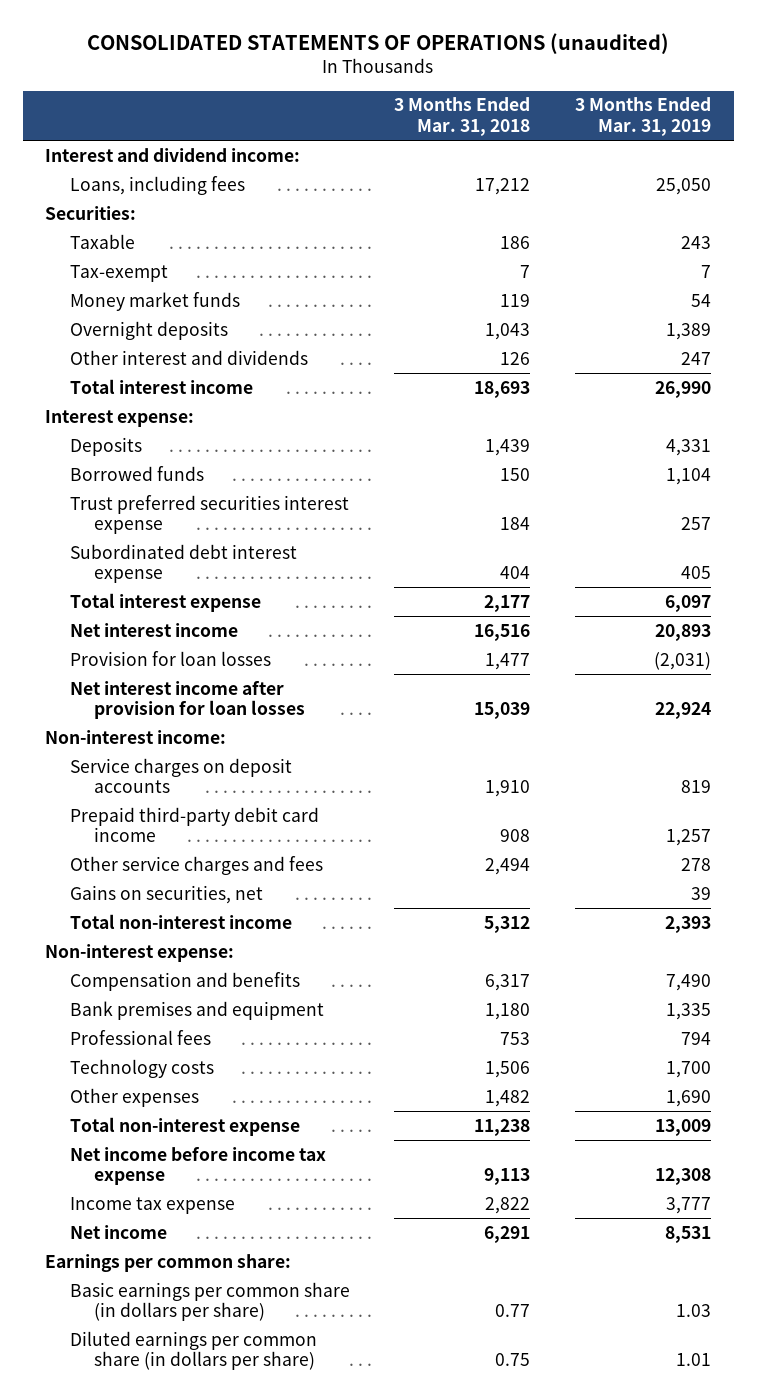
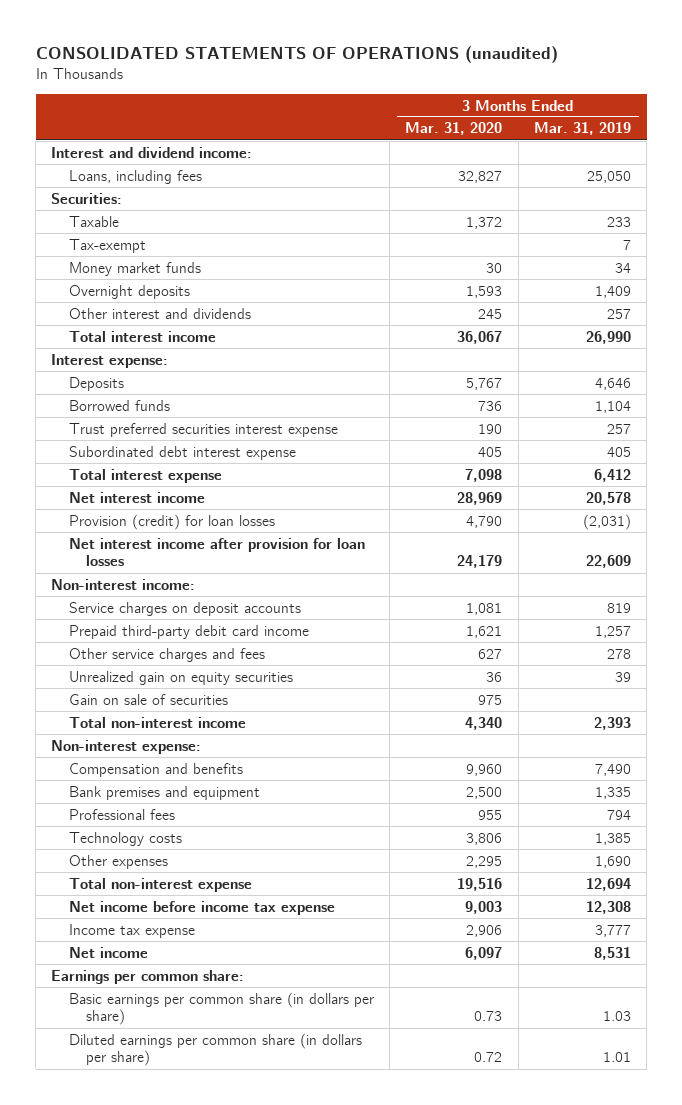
[394,97,531,137] 3 Months Ended Mar. 31, 2018 -> none
none -> [405,122,503,136] Mar. 31, 2020
[681,235,712,249] 243 -> [606,216,631,227] 233
[691,293,712,307] 54 -> [614,262,631,273] 34
[666,322,712,340] 1,389 -> [594,285,631,298] 1,409
[681,351,712,365] 247 -> [606,308,631,319] 257
[666,438,712,456] 4,331 -> [594,377,631,390] 4,646
[665,594,712,612] 6,097 -> [593,468,631,482] 6,412
[655,623,712,641] 20,893 -> [585,491,631,505] 20,578
[69,650,271,666] Provision for loan losses -> [68,513,275,530] Provision (credit) for loan losses
[655,702,712,720] 22,924 -> [585,555,631,569] 22,609
[69,884,263,904] Gains on securities, net -> [68,670,293,685] Unrealized gain on equity securities
none -> [68,693,228,705] Gain on sale of securities
[666,1060,712,1078] 1,700 -> [594,832,631,845] 1,385
[655,1118,712,1136] 13,009 -> [585,877,631,891] 12,694

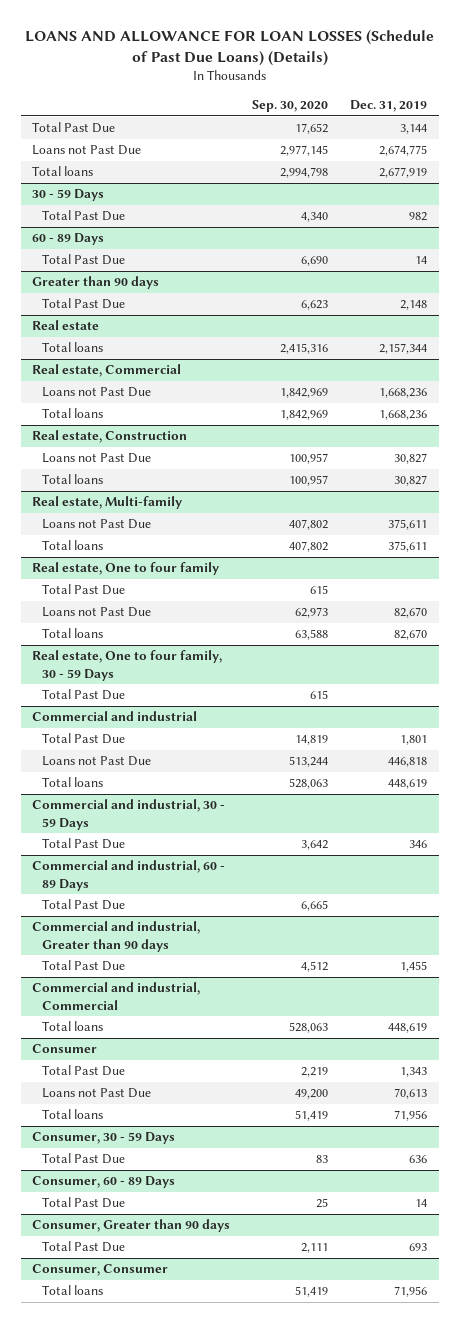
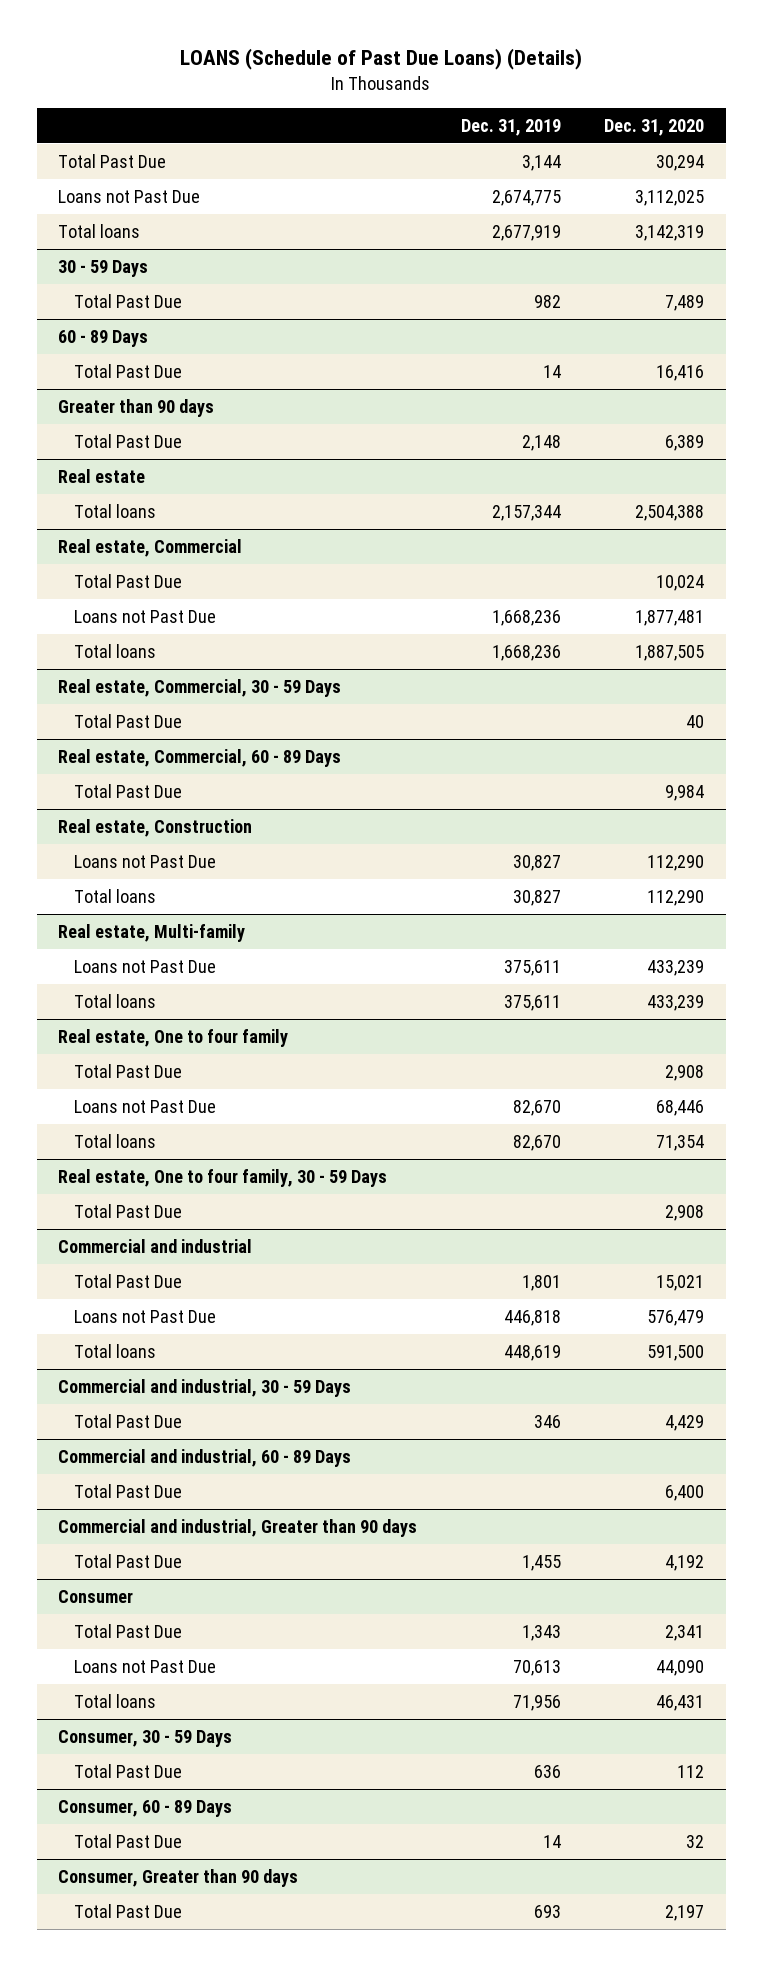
[24,30,434,67] LOANS AND ALLOWANCE FOR LOAN LOSSES (Schedule of Past Due Loans) (Details) -> [180,48,583,71] LOANS (Schedule of Past Due Loans) (Details)
[252,100,329,113] Sep. 30, 2020 -> none
none -> [604,118,705,136] Dec. 31, 2020
none -> [73,574,182,589] Total Past Due
none -> [58,679,342,698] Real estate, Commercial, 30 - 59 Days
none -> [73,714,182,729] Total Past Due
none -> [58,749,342,768] Real estate, Commercial, 60 - 89 Days
none -> [73,784,182,799] Total Past Due
[31,982,200,1010] Commercial and industrial, Commercial -> none
[41,1021,103,1032] Total loans -> none
[31,1264,168,1277] Consumer, Consumer -> none
[41,1285,103,1296] Total loans -> none

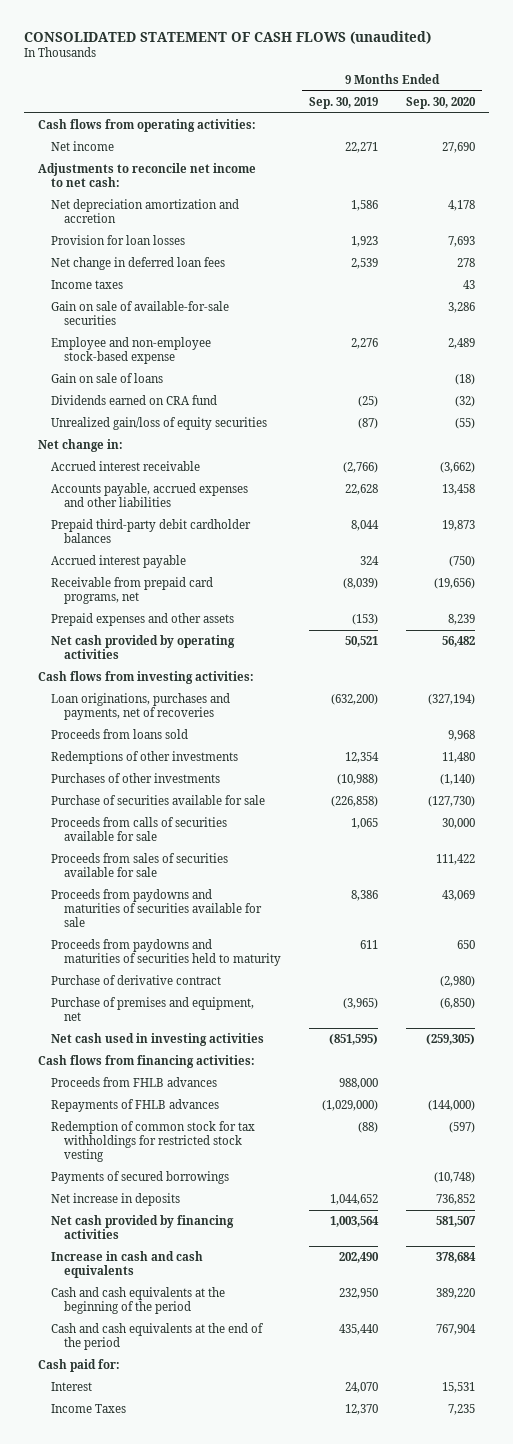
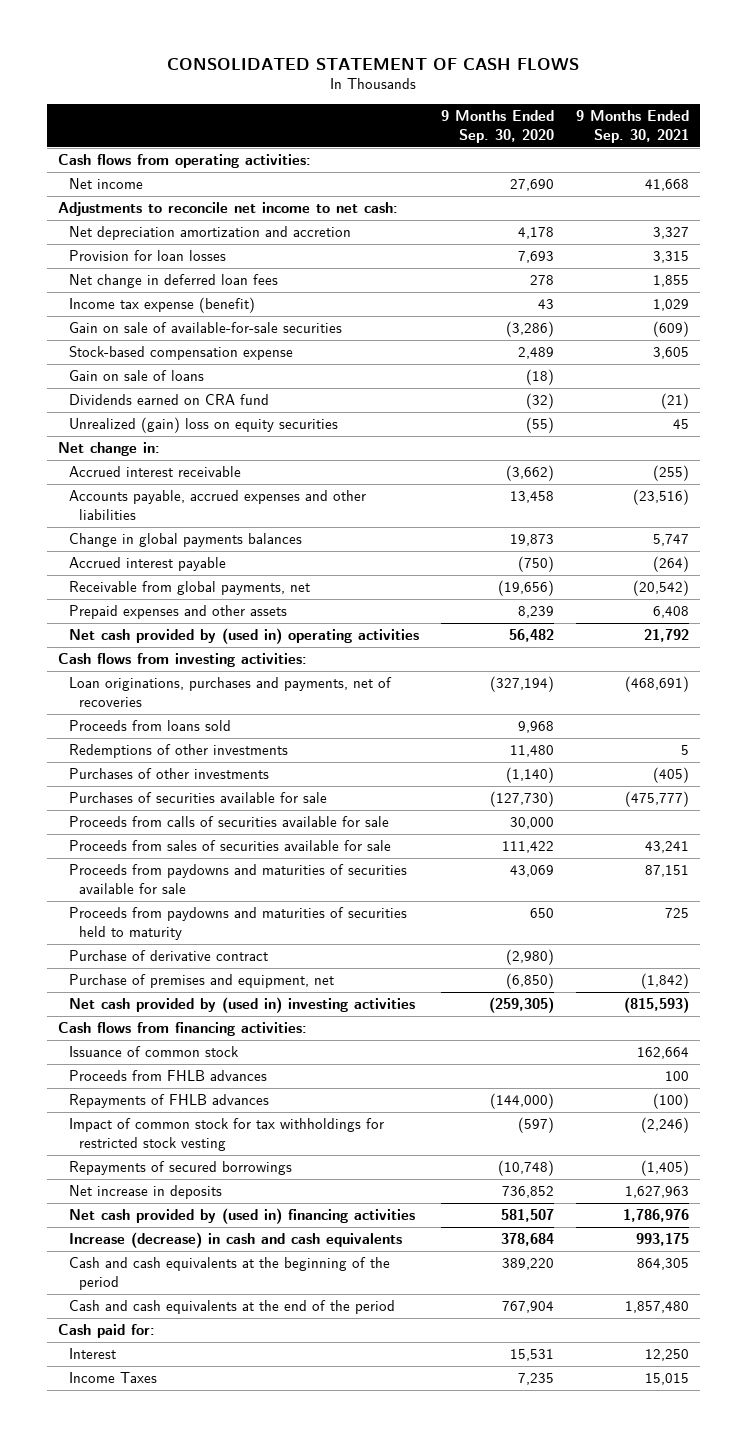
[23,30,431,44] CONSOLIDATED STATEMENT OF CASH FLOWS (unaudited) -> [167,57,580,70] CONSOLIDATED STATEMENT OF CASH FLOWS
[309,97,379,110] Sep. 30, 2019 -> none
none -> [575,110,689,143] 9 Months Ended Sep. 30, 2021
[50,280,123,290] Income taxes -> [68,297,255,314] Income tax expense (benefit)
[448,302,476,314] 3,286 -> [505,321,554,338] (3,286)
[50,337,211,365] Employee and non-employee stock-based expense -> [68,346,293,361] Stock-based compensation expense
[50,417,267,431] Unrealized gain/loss of equity securities -> [68,417,338,434] Unrealized (gain) loss on equity securities
[50,519,251,544] Prepaid third-party debit cardholder balances -> [68,533,302,548] Change in global payments balances
[50,577,213,605] Receivable from prepaid card programs, net -> [68,581,310,596] Receivable from global payments, net
[50,635,235,660] Net cash provided by operating activities -> [68,628,419,645] Net cash provided by (used in) operating activities
[50,795,265,806] Purchase of securities available for sale -> [68,792,327,804] Purchases of securities available for sale
[50,1033,264,1047] Net cash used in investing activities -> [68,997,415,1014] Net cash provided by (used in) investing activities
none -> [68,1046,239,1058] Issuance of common stock
[50,1121,255,1163] Redemption of common stock for tax withholdings for restricted stock vesting -> [68,1118,384,1151] Impact of common stock for tax withholdings for restricted stock vesting
[50,1171,229,1185] Payments of secured borrowings -> [68,1161,292,1176] Repayments of secured borrowings
[50,1215,234,1240] Net cash provided by financing activities -> [68,1208,415,1225] Net cash provided by (used in) financing activities
[50,1251,203,1279] Increase in cash and cash equivalents -> [68,1232,402,1249] Increase (decrease) in cash and cash equivalents

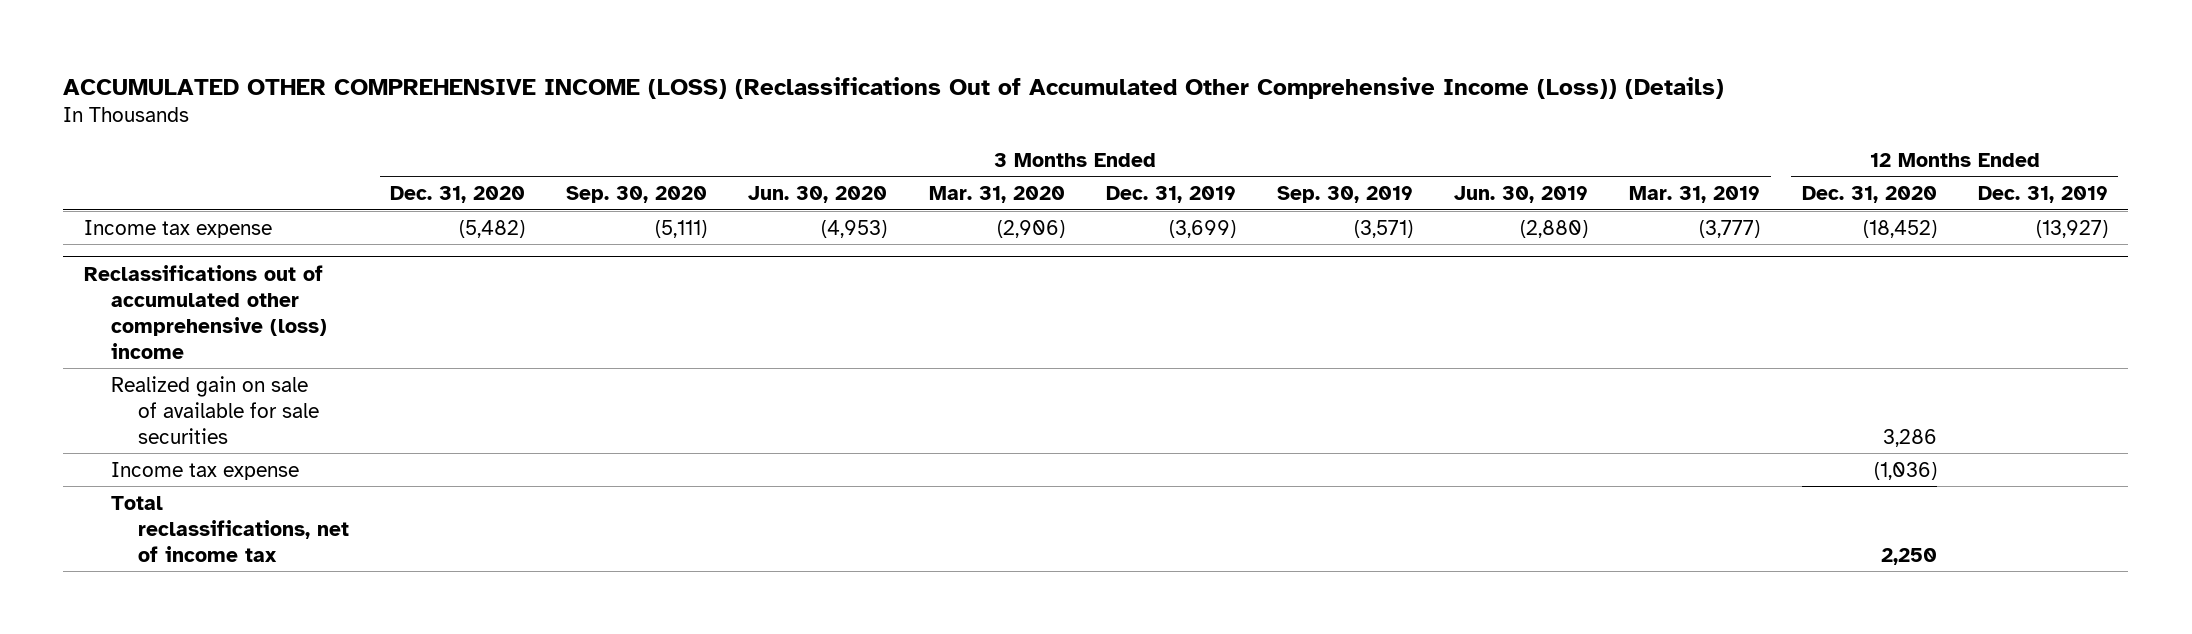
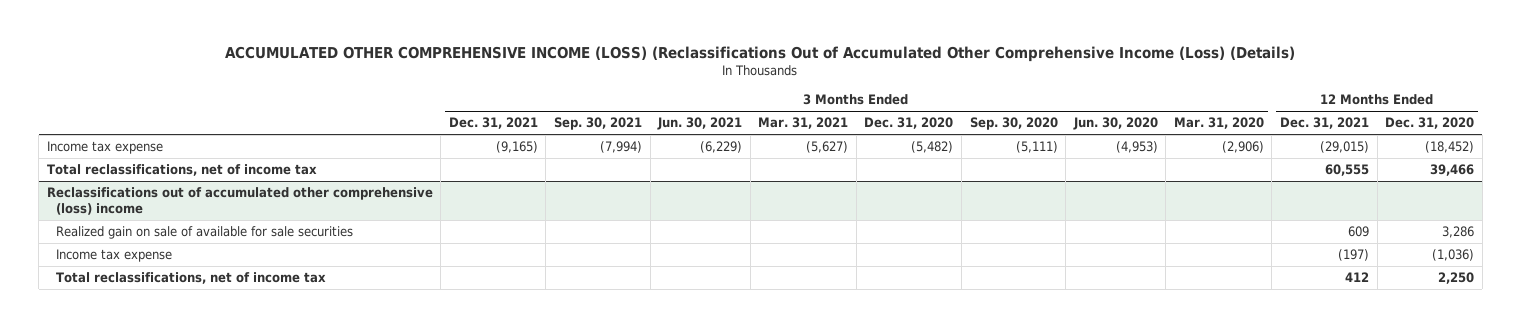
[63,76,1725,99] ACCUMULATED OTHER COMPREHENSIVE INCOME (LOSS) (Reclassifications Out of Accumulated Other Comprehensive Income (Loss)) (Details) -> [225,46,1296,63] ACCUMULATED OTHER COMPREHENSIVE INCOME (LOSS) (Reclassifications Out of Accumulated Other Comprehensive Income (Loss) (Details)
[1105,185,1236,203] Dec. 31, 2019 -> none
[1277,185,1414,203] Sep. 30, 2019 -> none
[1454,185,1589,203] Jun. 30, 2019 -> none
[1629,185,1761,203] Mar. 31, 2019 -> none
[1977,185,2108,203] Dec. 31, 2019 -> none
none -> [448,117,538,130] Dec. 31, 2021
none -> [553,117,642,131] Sep. 30, 2021
none -> [657,117,743,131] Jun. 30, 2021
none -> [758,117,849,130] Mar. 31, 2021
none -> [1280,117,1370,130] Dec. 31, 2021
none -> [46,164,317,177] Total reclassifications, net of income tax

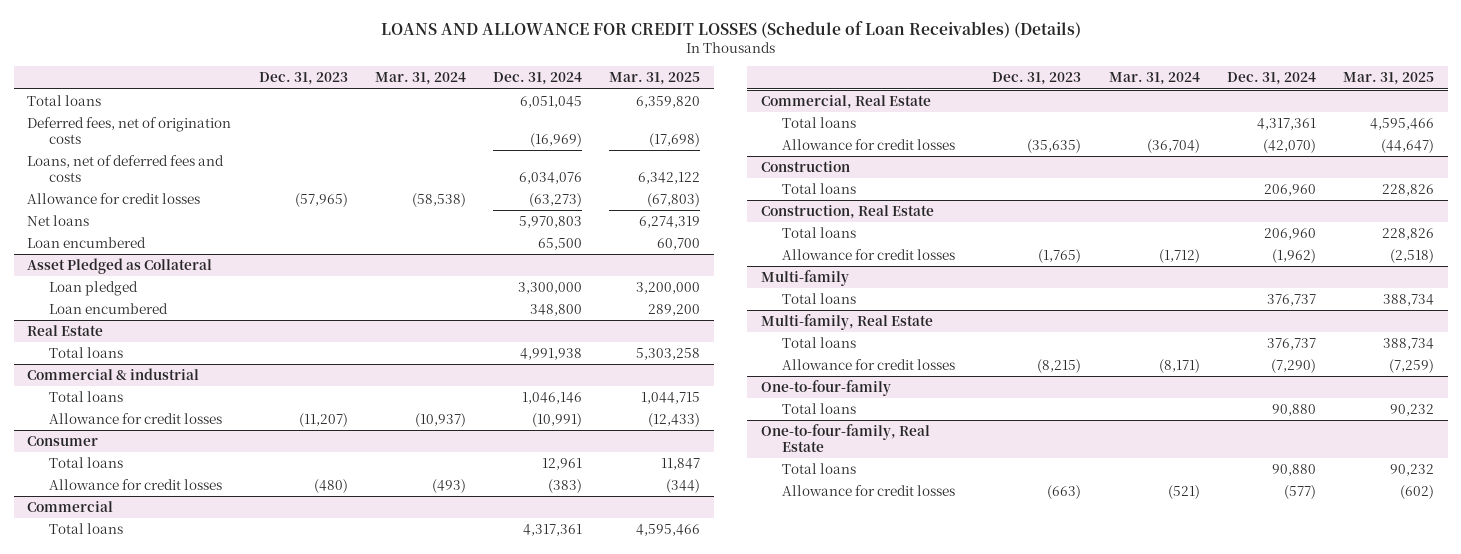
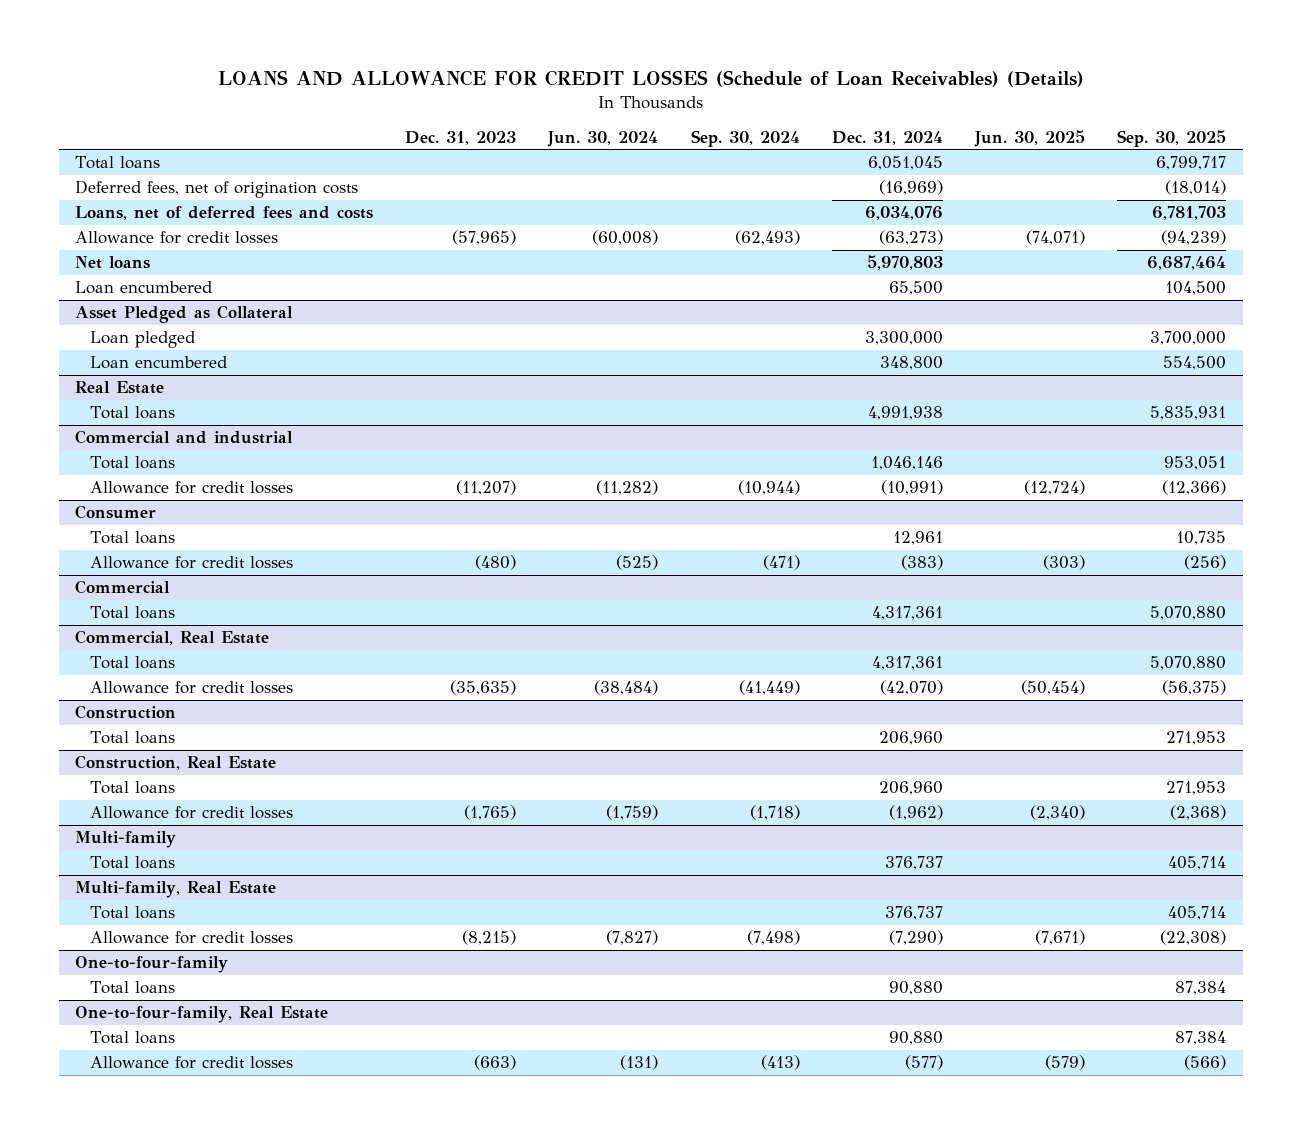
[374,72,466,86] Mar. 31, 2024 -> none
[609,72,701,86] Mar. 31, 2025 -> none
none -> [547,130,659,147] Jun. 30, 2024
none -> [690,129,800,147] Sep. 30, 2024
none -> [974,129,1086,147] Jun. 30, 2025
none -> [1117,129,1227,147] Sep. 30, 2025
[27,368,200,381] Commercial & industrial -> [74,430,293,445] Commercial and industrial

